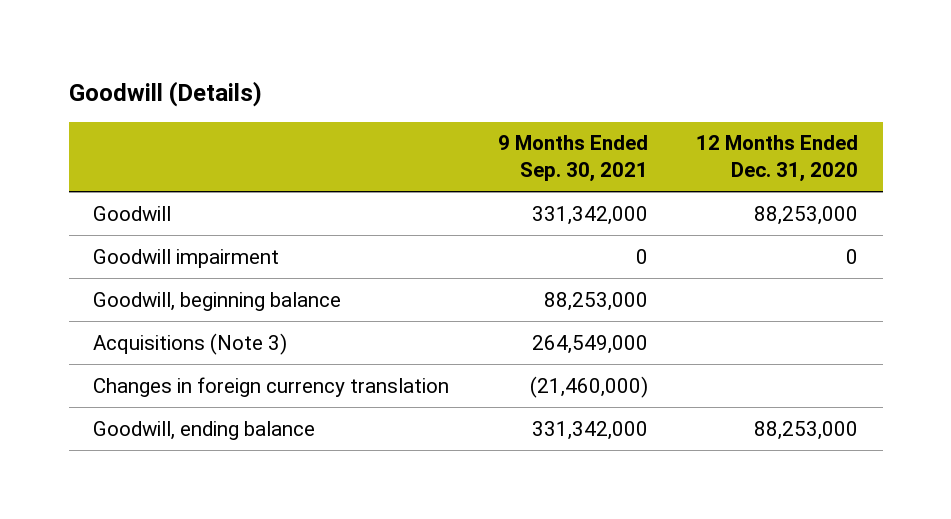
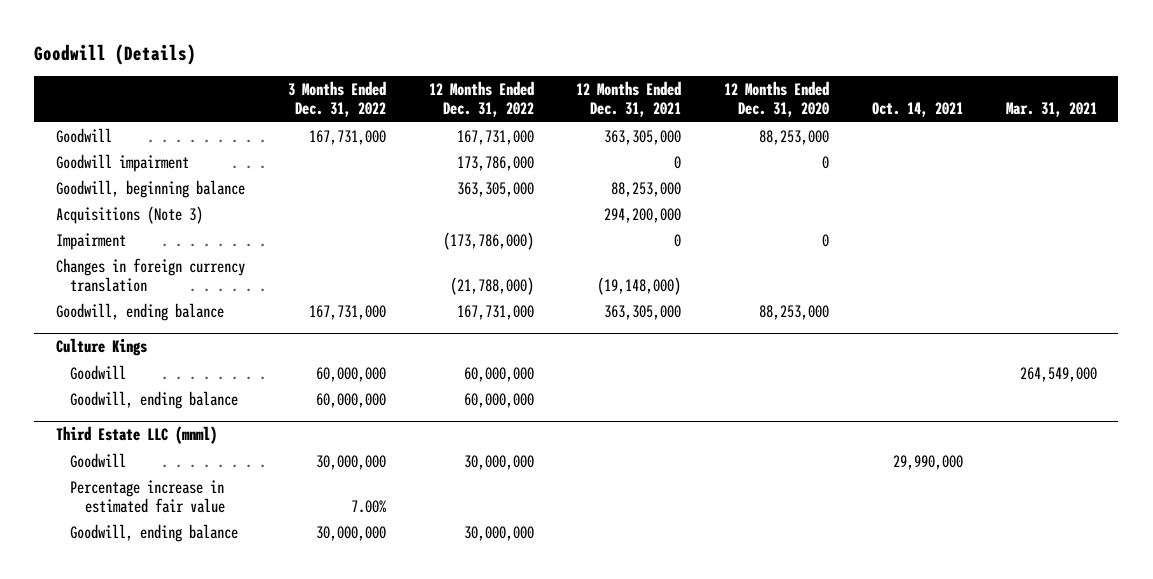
[497,135,648,183] 9 Months Ended Sep. 30, 2021 -> none
none -> [287,81,386,118] 3 Months Ended Dec. 31, 2022
none -> [428,81,534,118] 12 Months Ended Dec. 31, 2022
none -> [576,81,682,118] 12 Months Ended Dec. 31, 2021
none -> [872,102,964,118] Oct. 14, 2021
none -> [1005,102,1097,118] Mar. 31, 2021
none -> [55,232,126,250] Impairment
none -> [55,338,147,357] Culture Kings
none -> [70,364,127,380] Goodwill
none -> [70,390,239,409] Goodwill, ending balance
none -> [55,426,217,445] Third Estate LLC (mnml)
none -> [70,452,127,468] Goodwill
none -> [70,479,225,513] Percentage increase in estimated fair value
none -> [70,523,239,542] Goodwill, ending balance

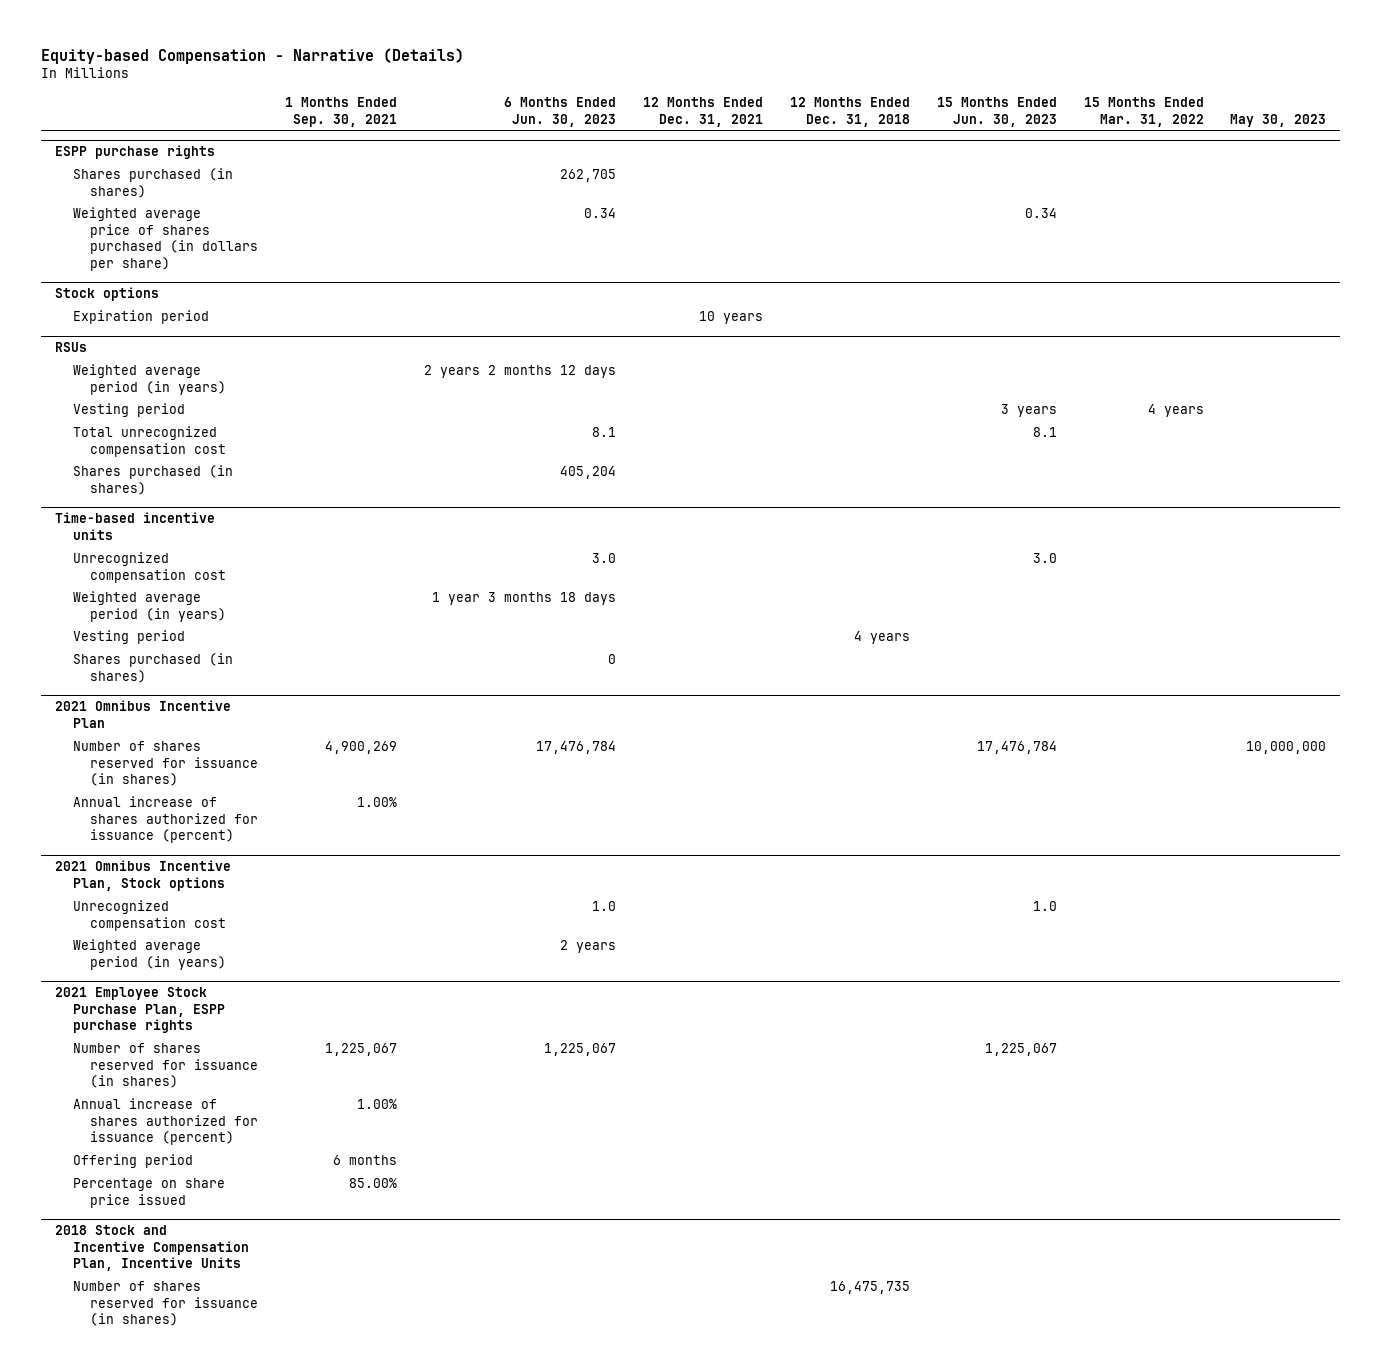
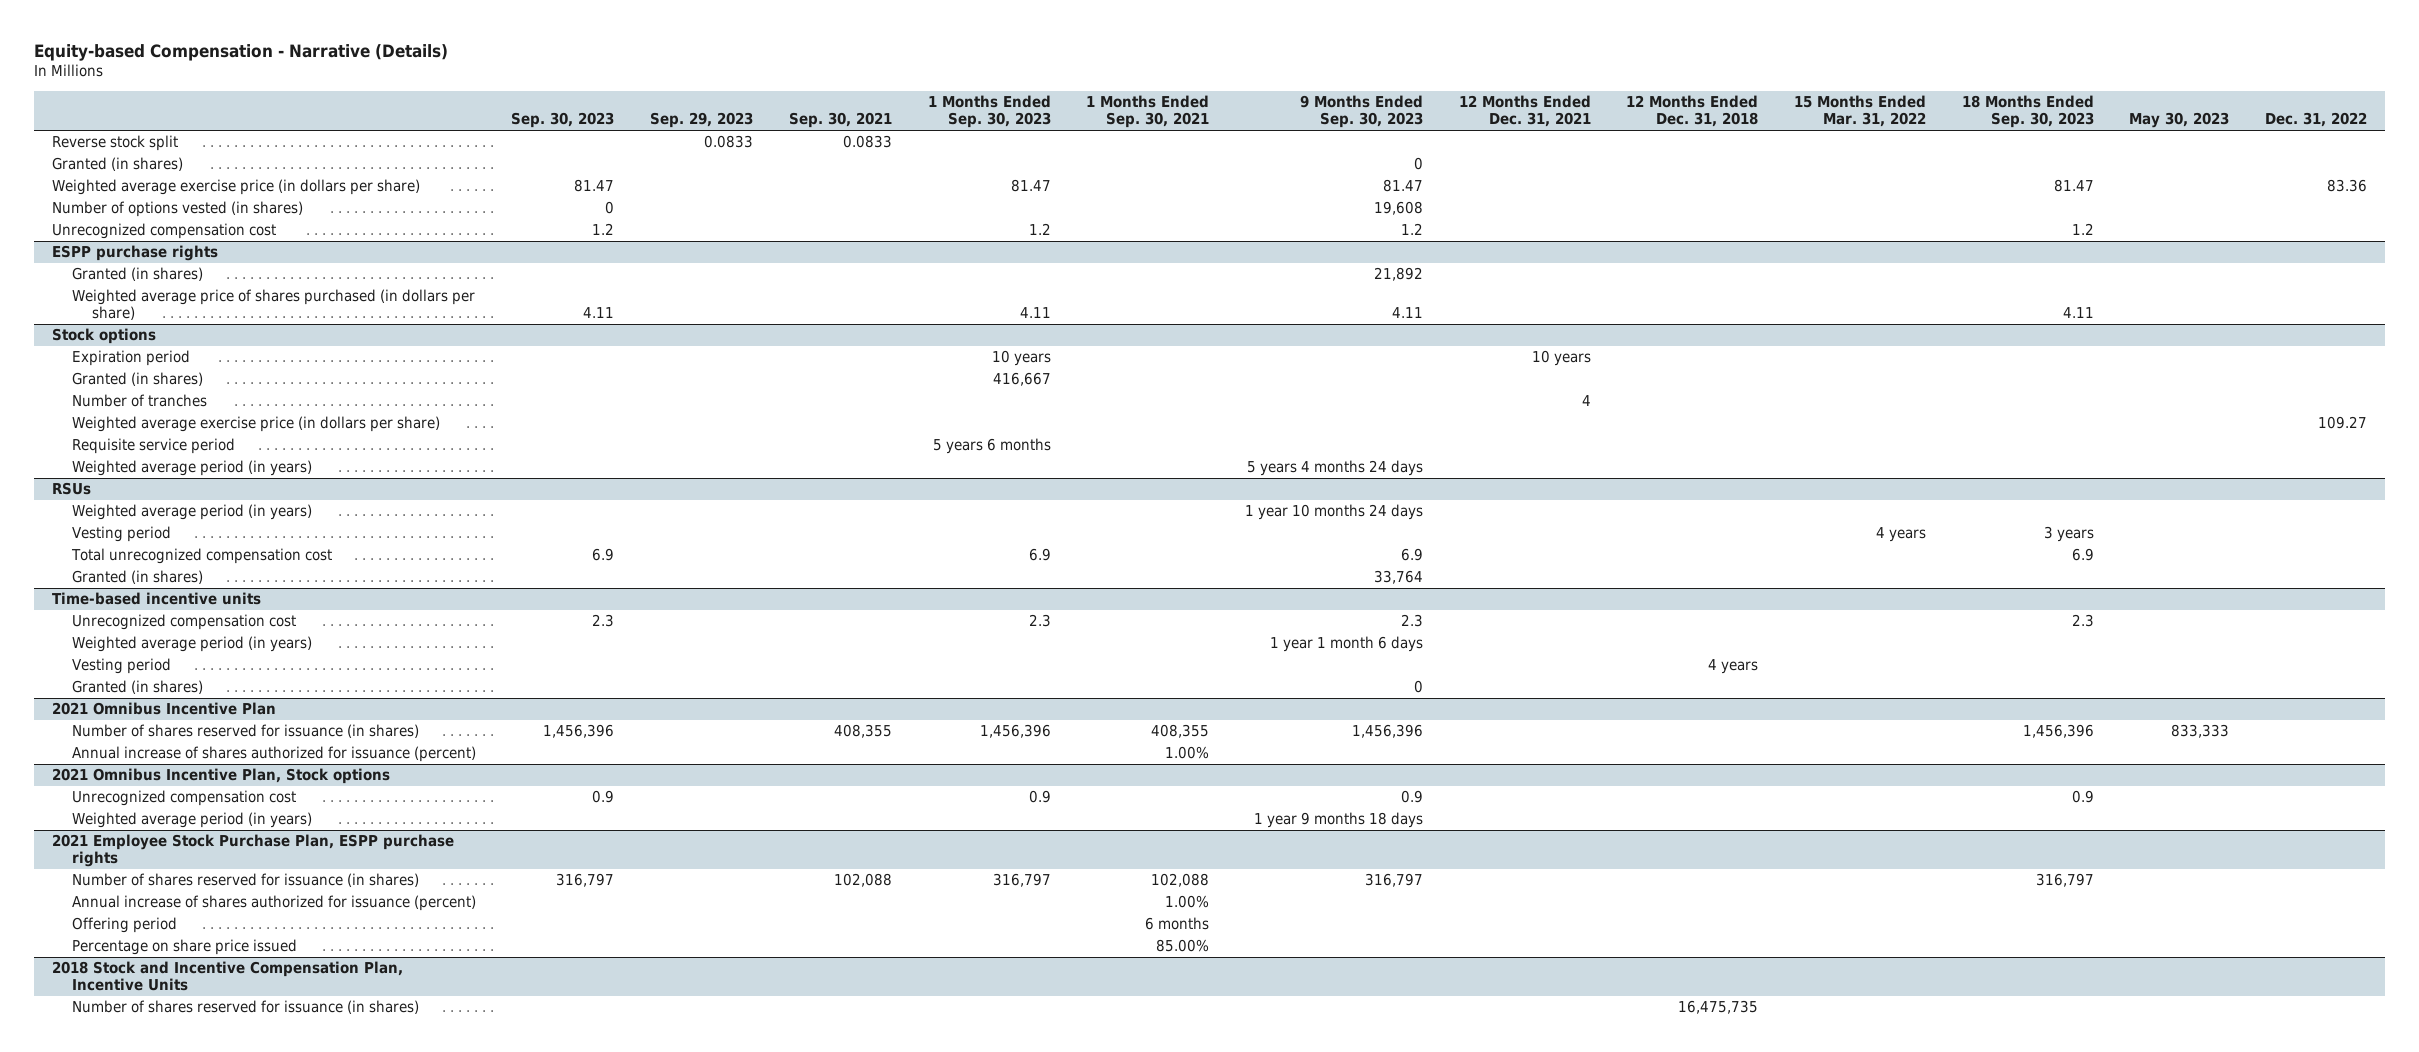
[504,97,617,127] 6 Months Ended Jun. 30, 2023 -> none
[936,97,1057,127] 15 Months Ended Jun. 30, 2023 -> none
none -> [511,112,615,129] Sep. 30, 2023
none -> [650,112,754,129] Sep. 29, 2023
none -> [788,112,892,129] Sep. 30, 2021
none -> [927,95,1051,129] 1 Months Ended Sep. 30, 2023
none -> [1299,95,1423,129] 9 Months Ended Sep. 30, 2023
none -> [1961,95,2094,129] 18 Months Ended Sep. 30, 2023
none -> [2264,112,2367,128] Dec. 31, 2022
none -> [51,135,178,152] Reverse stock split
none -> [51,157,183,172] Granted (in shares)
none -> [51,179,420,196] Weighted average exercise price (in dollars per share)
none -> [51,201,303,218] Number of options vested (in shares)
none -> [51,223,276,240] Unrecognized compensation cost
[72,168,233,198] Shares purchased (in shares) -> [71,267,203,282] Granted (in shares)
none -> [71,372,203,387] Granted (in shares)
none -> [71,394,207,408] Number of tranches
none -> [71,416,440,433] Weighted average exercise price (in dollars per share)
none -> [71,438,235,455] Requisite service period
none -> [71,460,312,477] Weighted average period (in years)
[72,465,233,495] Shares purchased (in shares) -> [71,570,203,585] Granted (in shares)
[72,653,233,683] Shares purchased (in shares) -> [71,680,203,695] Granted (in shares)
[325,741,398,755] 4,900,269 -> [1151,724,1210,739] 408,355
[1246,741,1327,755] 10,000,000 -> [2171,724,2230,739] 833,333
[325,1043,398,1057] 1,225,067 -> [1151,873,1210,888] 102,088

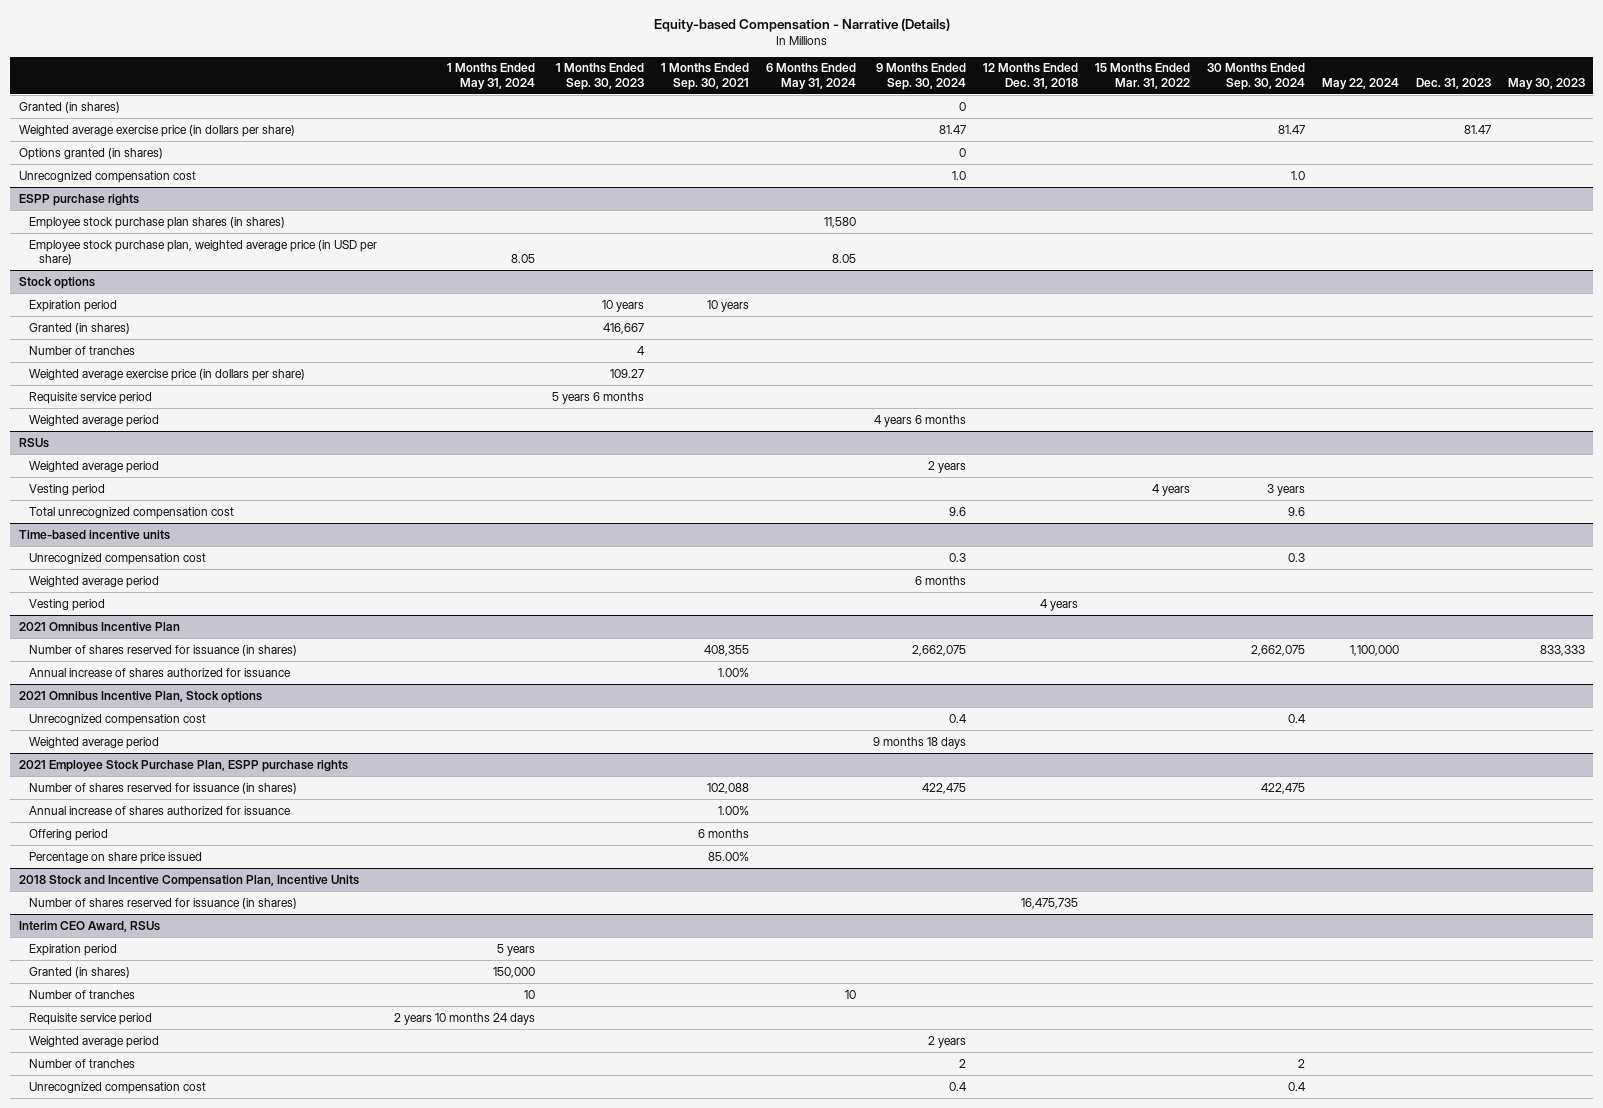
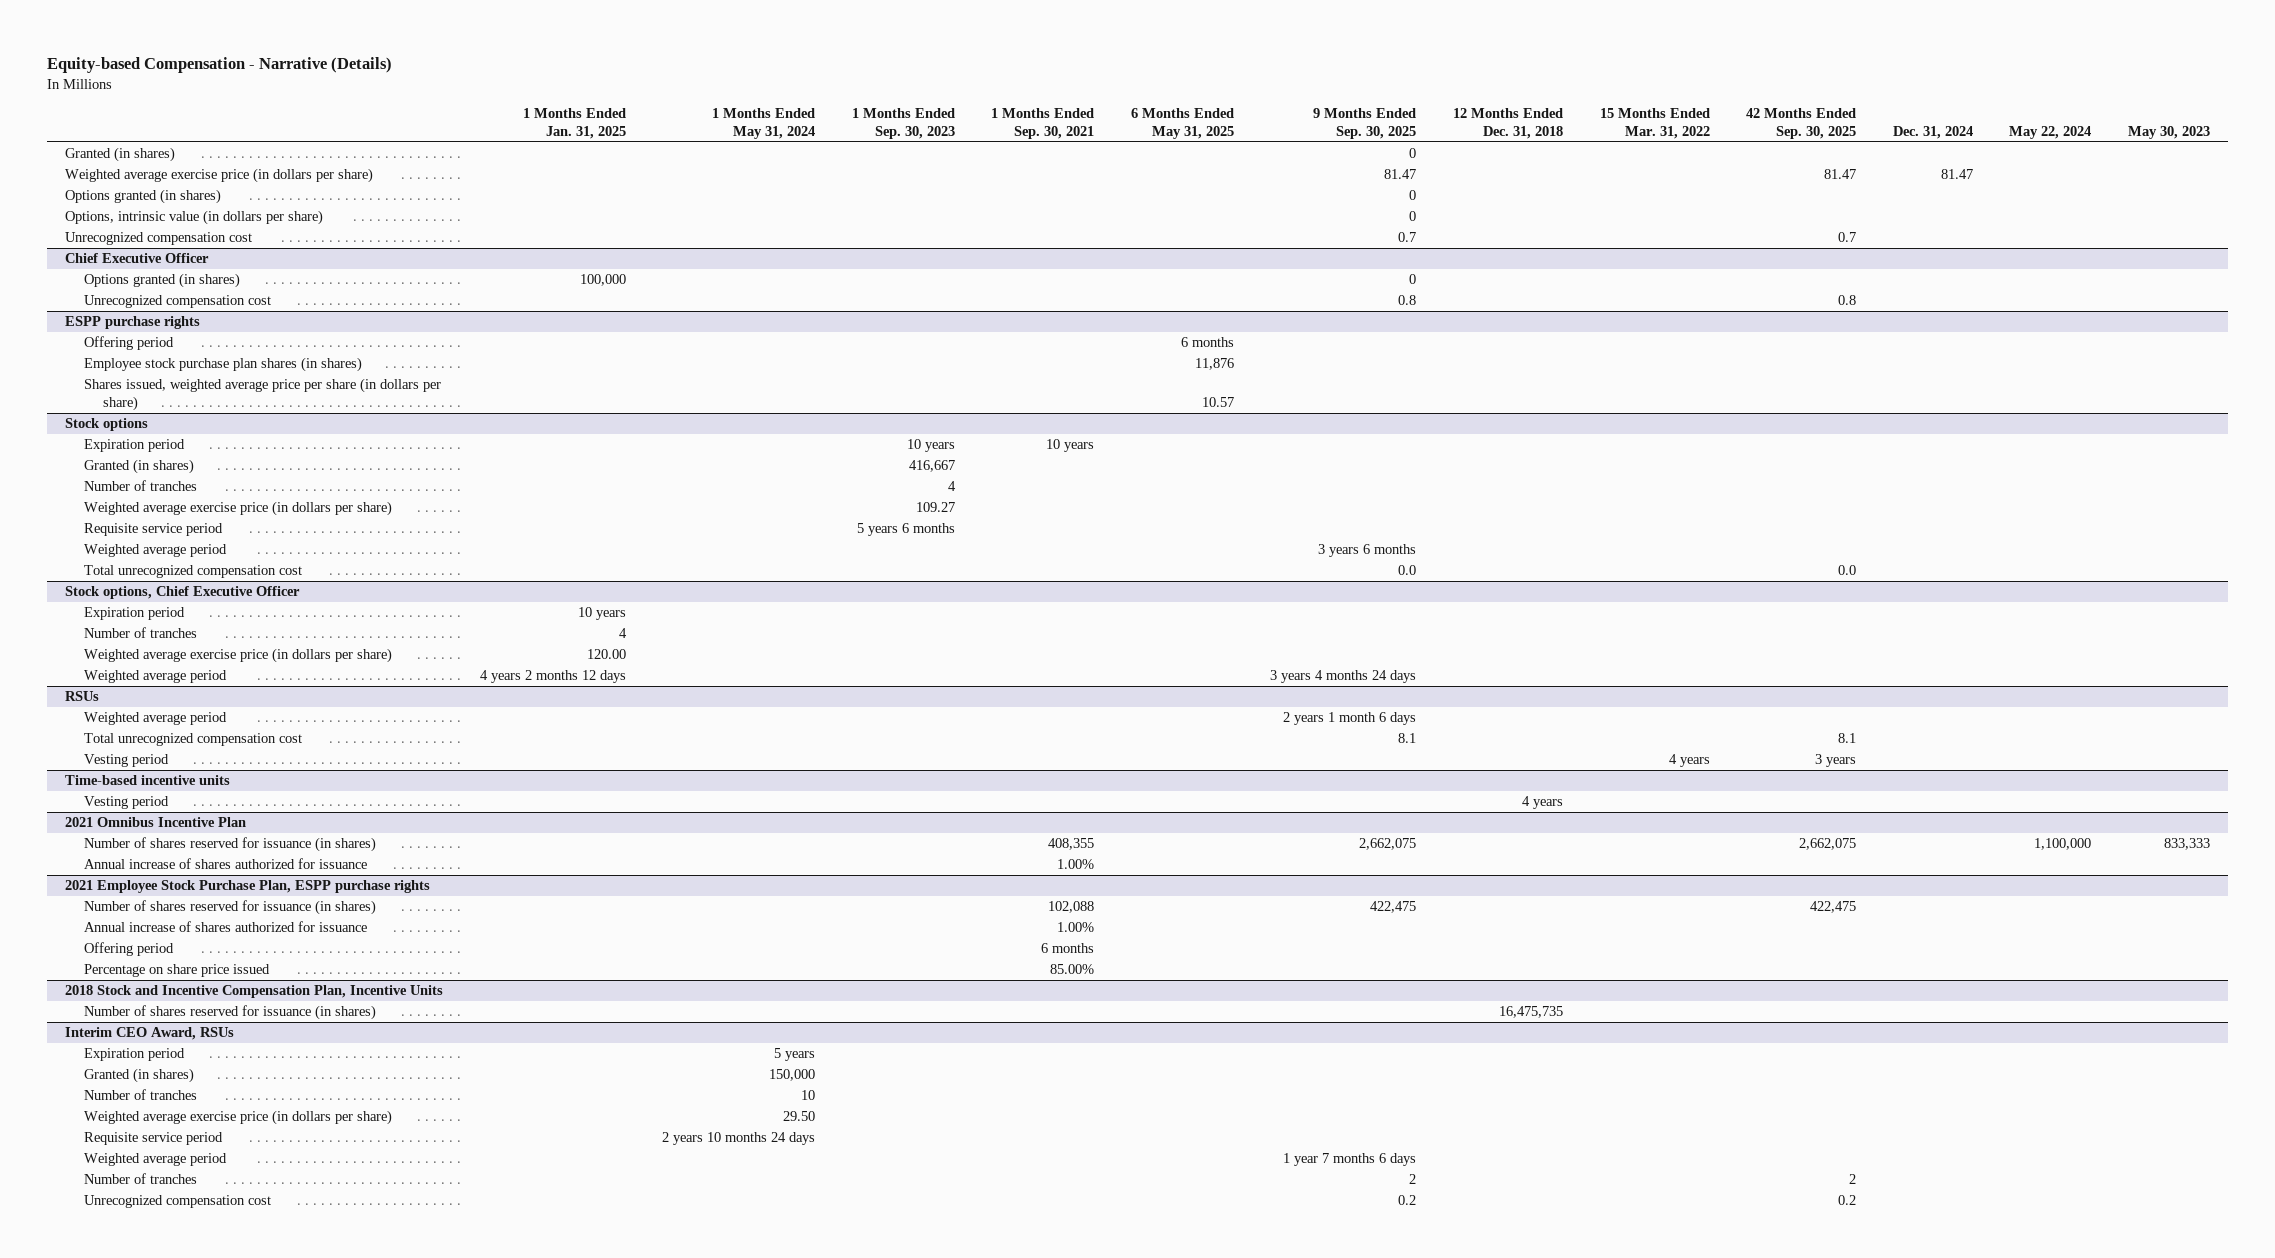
[765,63,856,90] 6 Months Ended May 31, 2024 -> none
[875,63,966,90] 9 Months Ended Sep. 30, 2024 -> none
[1206,63,1305,90] 30 Months Ended Sep. 30, 2024 -> none
[1415,77,1491,89] Dec. 31, 2023 -> none
none -> [522,108,626,139] 1 Months Ended Jan. 31, 2025
none -> [1130,108,1234,139] 6 Months Ended May 31, 2025
none -> [1313,108,1417,139] 9 Months Ended Sep. 30, 2025
none -> [1746,108,1857,139] 42 Months Ended Sep. 30, 2025
none -> [1892,125,1973,139] Dec. 31, 2024
none -> [64,210,323,226] Options, intrinsic value (in dollars per share)
none -> [64,253,209,264] Chief Executive Officer
none -> [84,273,241,289] Options granted (in shares)
none -> [84,295,272,309] Unrecognized compensation cost
none -> [84,336,175,351] Offering period
[28,239,377,265] Employee stock purchase plan, weighted average price (in USD per share) -> none
none -> [84,378,442,411] Shares issued, weighted average price per share (in dollars per share)
none -> [84,565,303,579] Total unrecognized compensation cost
none -> [64,586,300,600] Stock options, Chief Executive Officer
none -> [84,607,186,621] Expiration period
none -> [84,627,198,639] Number of tranches
none -> [84,648,393,664] Weighted average exercise price (in dollars per share)
none -> [84,670,228,684] Weighted average period
[28,483,105,496] Vesting period -> [84,754,170,768] Vesting period
[28,552,206,565] Unrecognized compensation cost -> none
[28,575,159,588] Weighted average period -> none
[18,690,262,703] 2021 Omnibus Incentive Plan, Stock options -> none
[28,713,206,726] Unrecognized compensation cost -> none
[28,736,159,749] Weighted average period -> none
none -> [84,1110,393,1126] Weighted average exercise price (in dollars per share)

